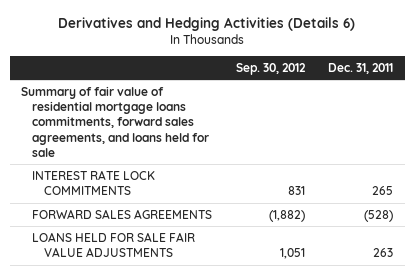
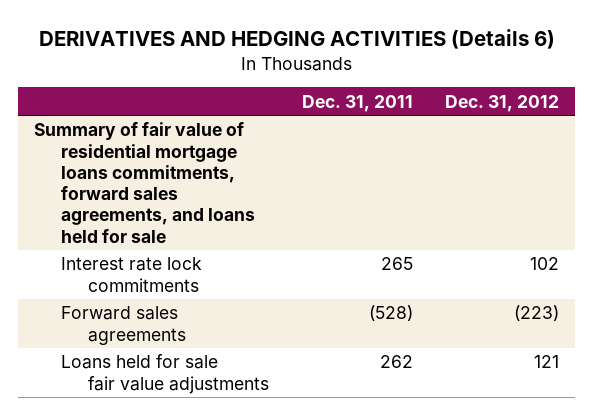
[58,17,356,32] Derivatives and Hedging Activities (Details 6) -> [38,28,555,49] DERIVATIVES AND HEDGING ACTIVITIES (Details 6)
[235,62,306,75] Sep. 30, 2012 -> none
none -> [444,94,559,112] Dec. 31, 2012
[32,169,156,196] INTEREST RATE LOCK COMMITMENTS -> [61,257,203,292] Interest rate lock commitments
[32,208,213,219] FORWARD SALES AGREEMENTS -> [61,306,187,345] Forward sales agreements
[32,231,196,258] LOANS HELD FOR SALE FAIR VALUE ADJUSTMENTS -> [61,354,270,394] Loans held for sale fair value adjustments
[372,248,393,258] 263 -> [379,355,413,369] 262

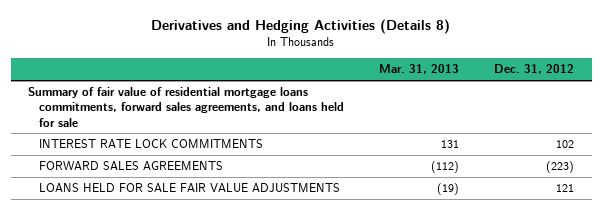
[38,28,555,49] DERIVATIVES AND HEDGING ACTIVITIES (Details 6) -> [151,18,451,34] Derivatives and Hedging Activities (Details 8)
[301,94,413,112] Dec. 31, 2011 -> none
none -> [378,64,459,75] Mar. 31, 2013
[61,257,203,292] Interest rate lock commitments -> [38,139,263,150] INTEREST RATE LOCK COMMITMENTS
[61,306,187,345] Forward sales agreements -> [38,161,223,172] FORWARD SALES AGREEMENTS
[61,354,270,394] Loans held for sale fair value adjustments -> [38,183,340,194] LOANS HELD FOR SALE FAIR VALUE ADJUSTMENTS

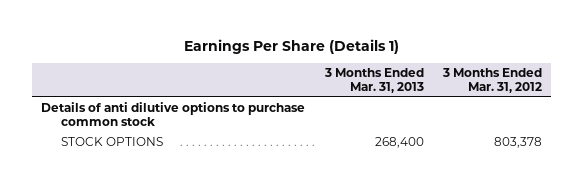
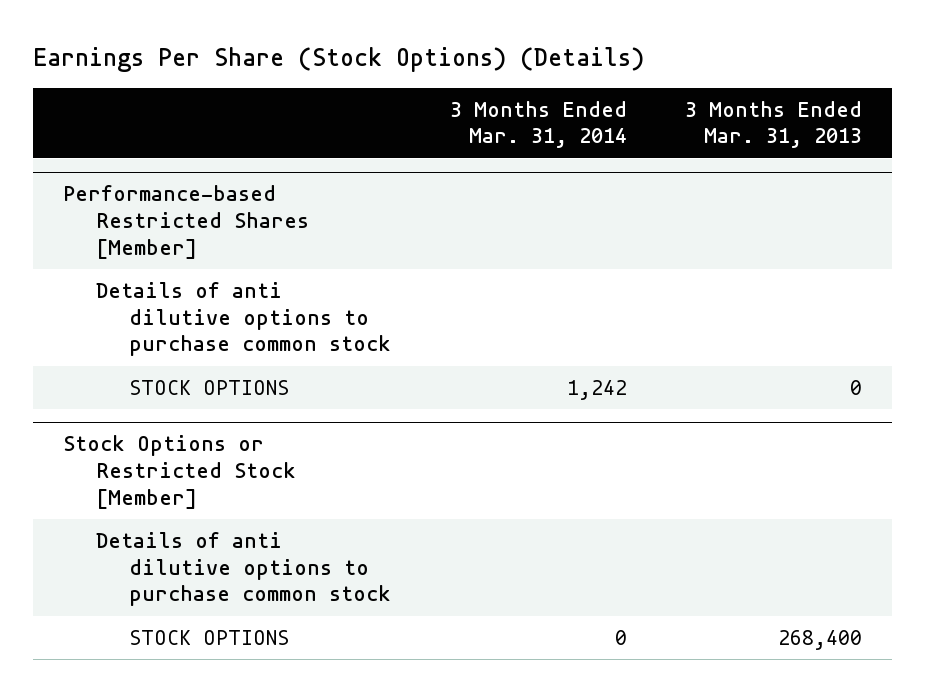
[183,38,399,54] Earnings Per Share (Details 1) -> [33,47,645,73] Earnings Per Share (Stock Options) (Details)
[441,67,542,94] 3 Months Ended Mar. 31, 2012 -> none
none -> [449,100,627,149] 3 Months Ended Mar. 31, 2014
none -> [62,185,309,259] Performance-based Restricted Shares [Member]
none -> [129,379,290,395] STOCK OPTIONS
none -> [62,435,296,509] Stock Options or Restricted Stock [Member]
none -> [95,531,392,607] Details of anti dilutive options to purchase common stock

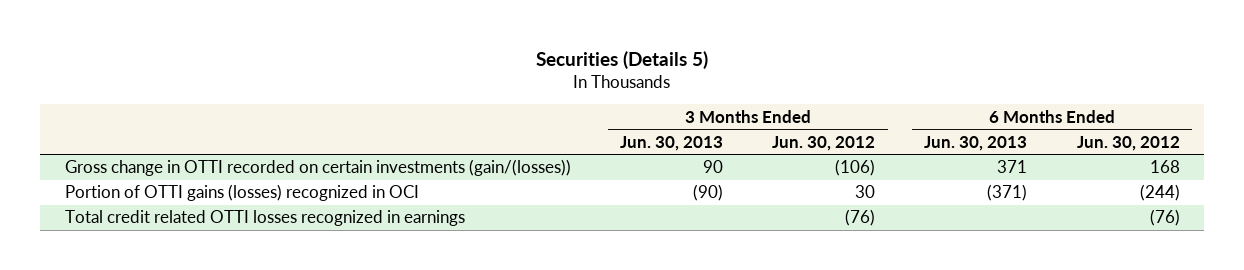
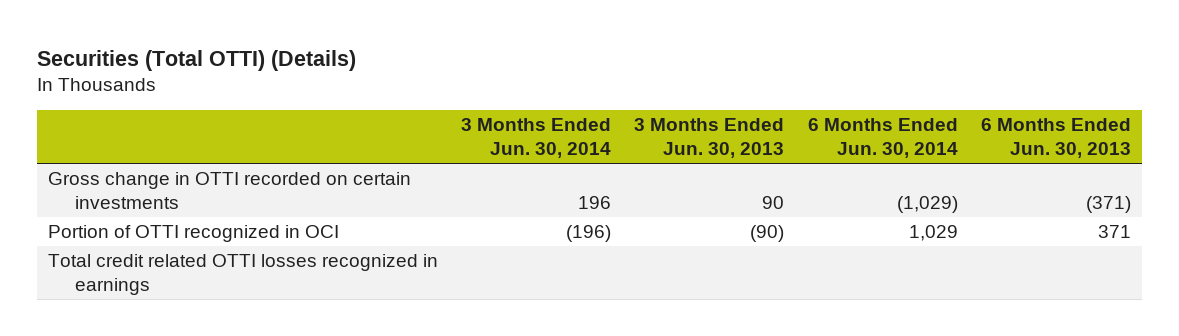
[536,50,709,69] Securities (Details 5) -> [36,49,356,71] Securities (Total OTTI) (Details)
[772,135,876,151] Jun. 30, 2012 -> none
[1076,135,1180,151] Jun. 30, 2012 -> none
none -> [461,118,612,159] 3 Months Ended Jun. 30, 2014
none -> [807,118,958,159] 6 Months Ended Jun. 30, 2014
[64,159,571,177] Gross change in OTTI recorded on certain investments (gain/(losses)) -> [48,172,412,209] Gross change in OTTI recorded on certain investments
[997,160,1028,174] 371 -> [1085,195,1131,213] (371)
[64,184,419,202] Portion of OTTI gains (losses) recognized in OCI -> [48,225,340,243] Portion of OTTI recognized in OCI
[987,184,1028,202] (371) -> [1097,225,1131,239] 371

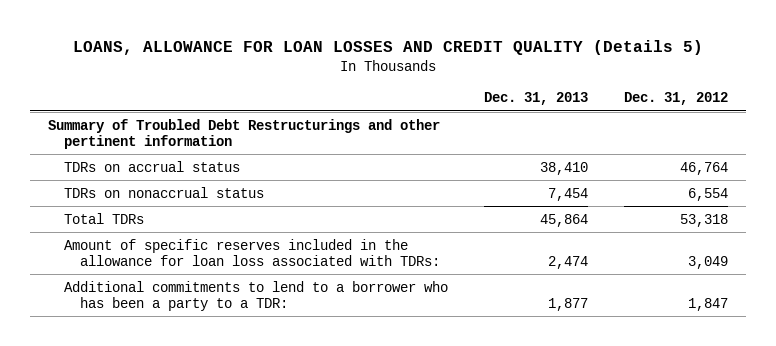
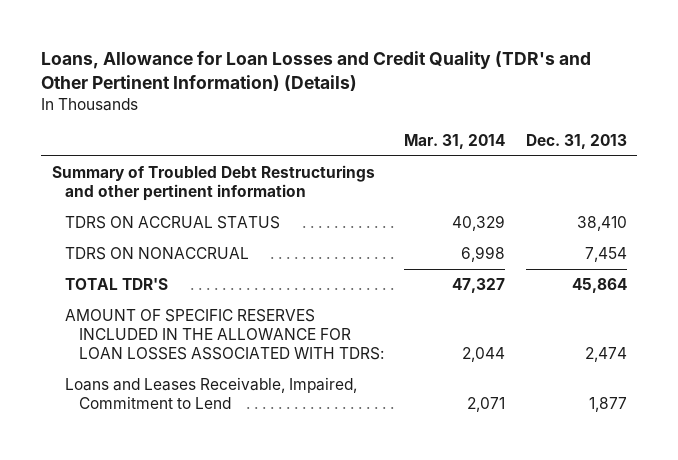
[72,39,703,55] LOANS, ALLOWANCE FOR LOAN LOSSES AND CREDIT QUALITY (Details 5) -> [41,51,592,91] Loans, Allowance for Loan Losses and Credit Quality (TDR's and Other Pertinent Information) (Details)
[623,92,728,106] Dec. 31, 2012 -> none
none -> [404,133,506,149] Mar. 31, 2014
[64,160,241,172] TDRs on accrual status -> [65,215,281,229] TDRS ON ACCRUAL STATUS
[64,186,265,198] TDRs on nonaccrual status -> [65,246,250,260] TDRS ON NONACCRUAL
[64,212,145,224] Total TDRs -> [65,277,169,290] TOTAL TDR'S
[64,238,440,266] Amount of specific reserves included in the allowance for loan loss associated with TDRs: -> [65,308,384,360] AMOUNT OF SPECIFIC RESERVES INCLUDED IN THE ALLOWANCE FOR LOAN LOSSES ASSOCIATED WITH TDRS:
[64,280,449,311] Additional commitments to lend to a borrower who has been a party to a TDR: -> [65,376,358,409] Loans and Leases Receivable, Impaired, Commitment to Lend

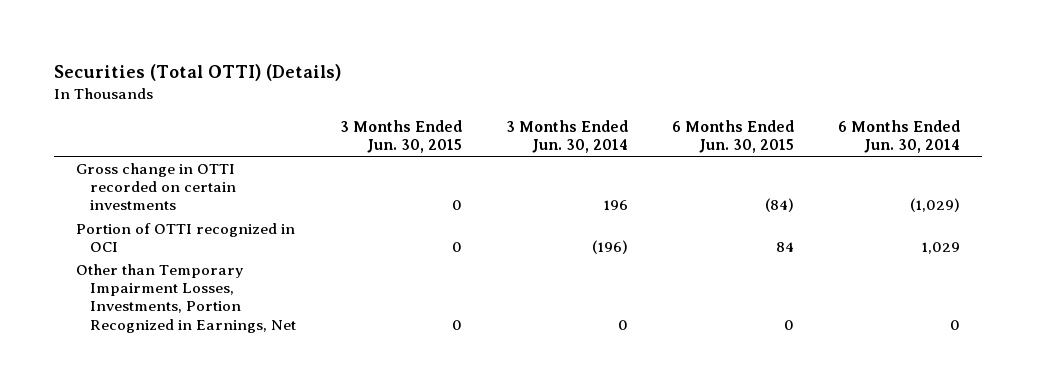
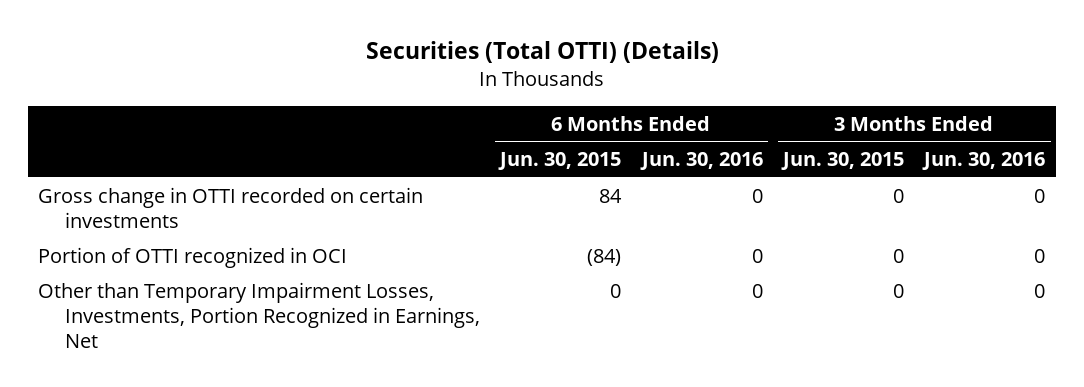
[506,119,629,154] 3 Months Ended Jun. 30, 2014 -> none
[838,119,961,154] 6 Months Ended Jun. 30, 2014 -> none
none -> [639,152,763,171] Jun. 30, 2016
none -> [922,152,1046,171] Jun. 30, 2016
[765,198,795,213] (84) -> [599,188,623,203] 84
[776,242,795,253] 84 -> [587,248,622,266] (84)

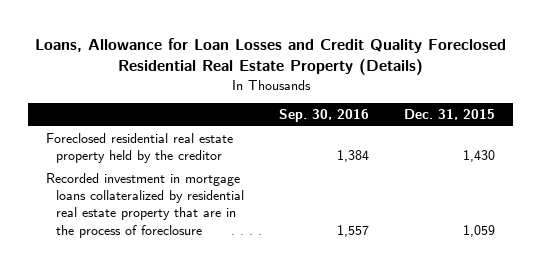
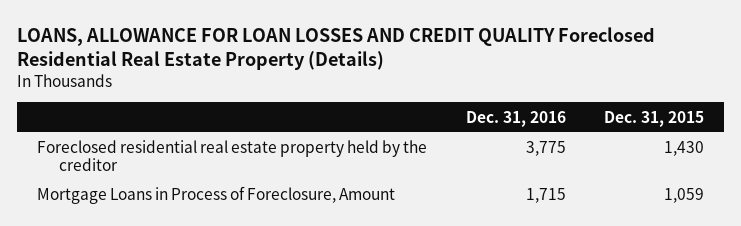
[34,37,506,75] Loans, Allowance for Loan Losses and Credit Quality Foreclosed Residential Real Estate Property (Details) -> [17,26,656,70] LOANS, ALLOWANCE FOR LOAN LOSSES AND CREDIT QUALITY Foreclosed Residential Real Estate Property (Details)
[279,109,370,123] Sep. 30, 2016 -> none
none -> [465,110,566,127] Dec. 31, 2016
[45,172,245,238] Recorded investment in mortgage loans collateralized by residential real estate property that are in the process of foreclosure -> [36,186,395,205] Mortgage Loans in Process of Foreclosure, Amount

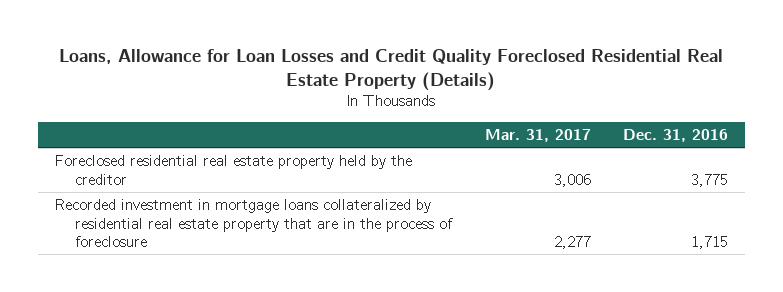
[17,26,656,70] LOANS, ALLOWANCE FOR LOAN LOSSES AND CREDIT QUALITY Foreclosed Residential Real Estate Property (Details) -> [59,48,724,91] Loans, Allowance for Loan Losses and Credit Quality Foreclosed Residential Real Estate Property (Details)
[604,110,705,127] Dec. 31, 2015 -> none
none -> [484,128,591,142] Mar. 31, 2017
[36,186,395,205] Mortgage Loans in Process of Foreclosure, Amount -> [54,199,453,248] Recorded investment in mortgage loans collateralized by residential real estate property that are in the process of foreclosure

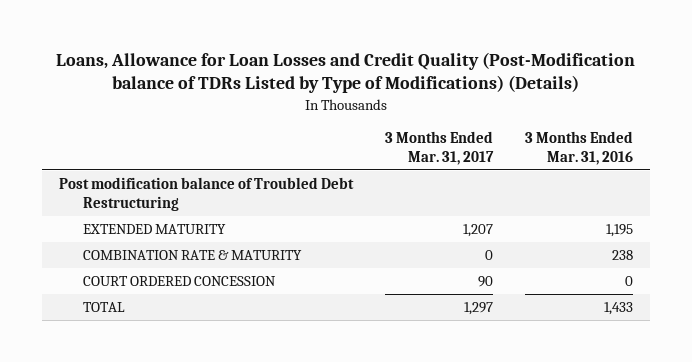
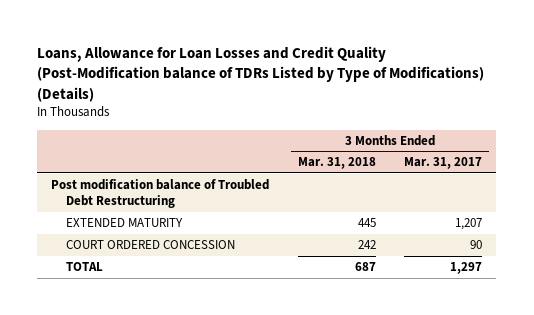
[525,130,634,165] 3 Months Ended Mar. 31, 2016 -> none
none -> [297,157,376,170] Mar. 31, 2018
[82,250,302,261] COMBINATION RATE & MATURITY -> none

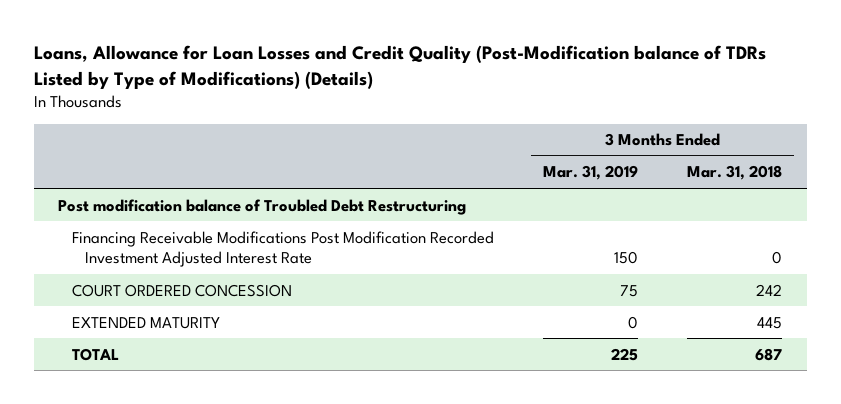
[404,157,483,170] Mar. 31, 2017 -> none
none -> [542,165,638,181] Mar. 31, 2019
none -> [71,230,494,268] Financing Receivable Modifications Post Modification Recorded Investment Adjusted Interest Rate
[65,218,183,228] EXTENDED MATURITY -> [71,316,220,329] EXTENDED MATURITY

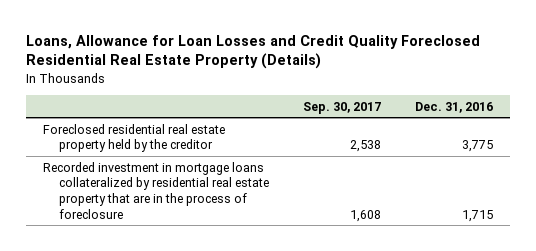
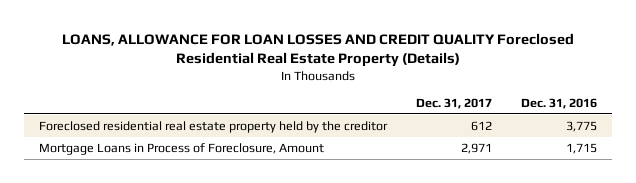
[26,34,481,70] Loans, Allowance for Loan Losses and Credit Quality Foreclosed Residential Real Estate Property (Details) -> [62,32,575,67] LOANS, ALLOWANCE FOR LOAN LOSSES AND CREDIT QUALITY Foreclosed Residential Real Estate Property (Details)
[303,101,382,114] Sep. 30, 2017 -> none
none -> [416,97,493,109] Dec. 31, 2017
[43,161,270,219] Recorded investment in mortgage loans collateralized by residential real estate property that are in the process of foreclosure -> [39,142,325,155] Mortgage Loans in Process of Foreclosure, Amount

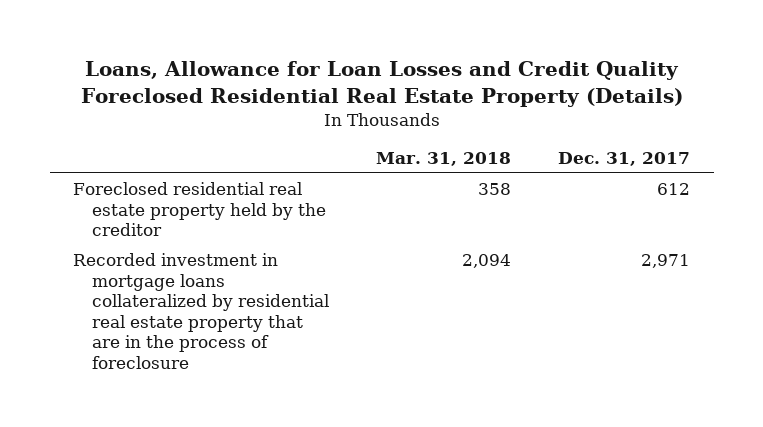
[62,32,575,67] LOANS, ALLOWANCE FOR LOAN LOSSES AND CREDIT QUALITY Foreclosed Residential Real Estate Property (Details) -> [80,61,683,107] Loans, Allowance for Loan Losses and Credit Quality Foreclosed Residential Real Estate Property (Details)
[521,97,598,109] Dec. 31, 2016 -> none
none -> [376,152,512,167] Mar. 31, 2018
[39,142,325,155] Mortgage Loans in Process of Foreclosure, Amount -> [73,253,330,369] Recorded investment in mortgage loans collateralized by residential real estate property that are in the process of foreclosure

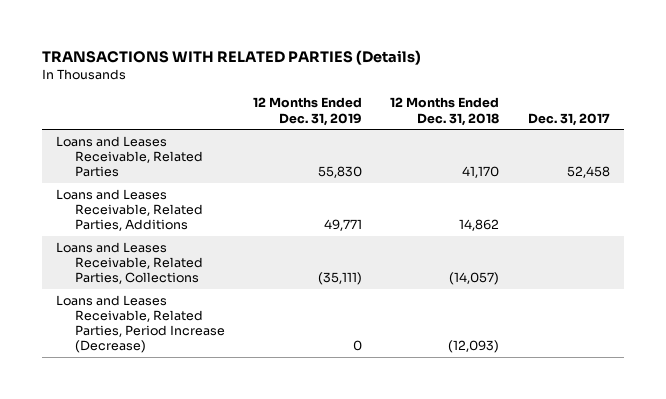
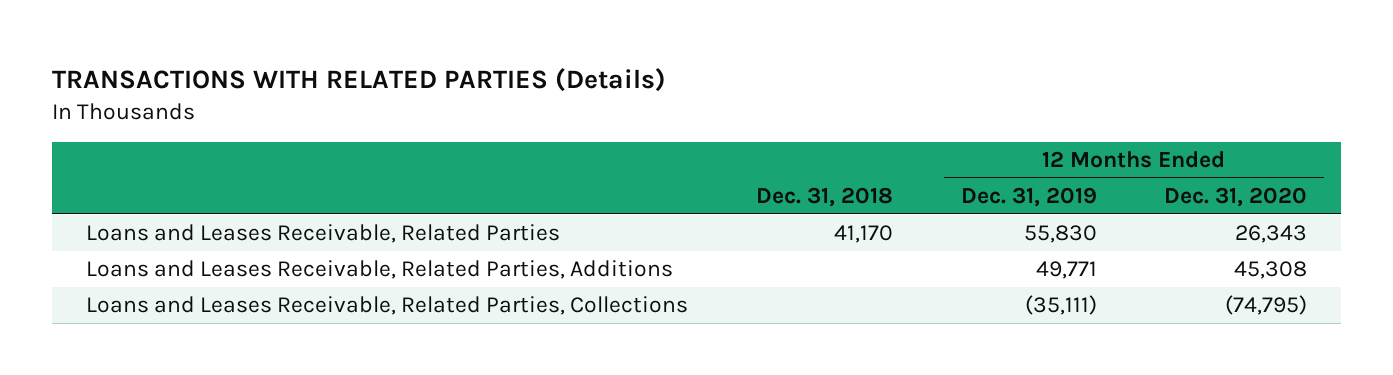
[390,97,500,126] 12 Months Ended Dec. 31, 2018 -> none
[527,112,610,126] Dec. 31, 2017 -> none
none -> [755,186,893,207] Dec. 31, 2018
none -> [1164,186,1308,207] Dec. 31, 2020
[56,294,226,354] Loans and Leases Receivable, Related Parties, Period Increase (Decrease) -> none

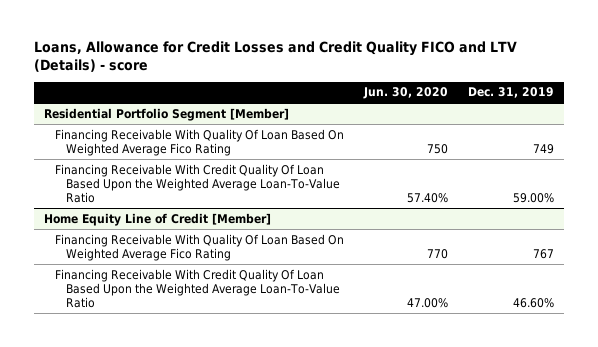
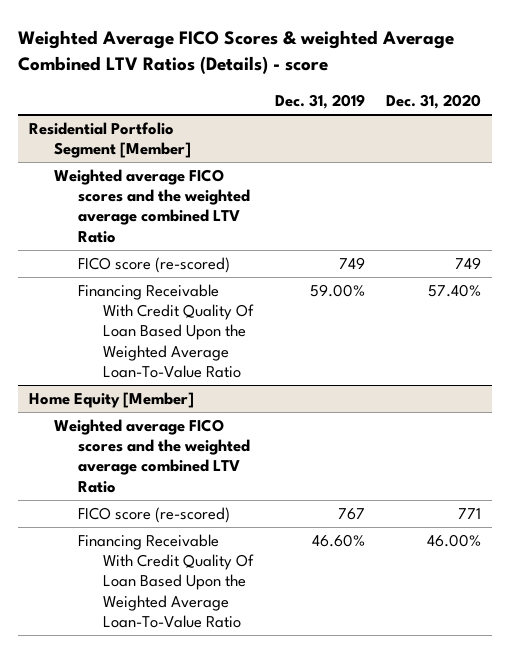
[33,40,517,72] Loans, Allowance for Credit Losses and Credit Quality FICO and LTV (Details) - score -> [18,30,455,74] Weighted Average FICO Scores & weighted Average Combined LTV Ratios (Details) - score
[363,87,449,100] Jun. 30, 2020 -> none
none -> [386,93,482,109] Dec. 31, 2020
none -> [53,169,251,243] Weighted average FICO scores and the weighted average combined LTV Ratio
[54,128,344,156] Financing Receivable With Quality Of Loan Based On Weighted Average Fico Rating -> [78,257,231,274] FICO score (re-scored)
[43,212,271,226] Home Equity Line of Credit [Member] -> [28,392,194,409] Home Equity [Member]
none -> [53,419,251,493] Weighted average FICO scores and the weighted average combined LTV Ratio
[54,233,344,261] Financing Receivable With Quality Of Loan Based On Weighted Average Fico Rating -> [78,507,231,524] FICO score (re-scored)

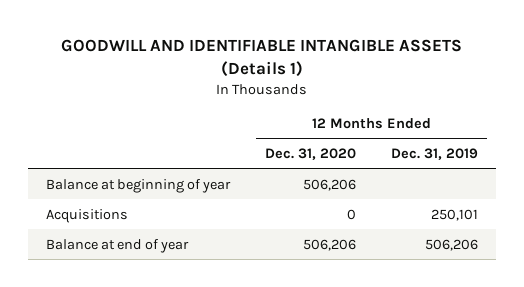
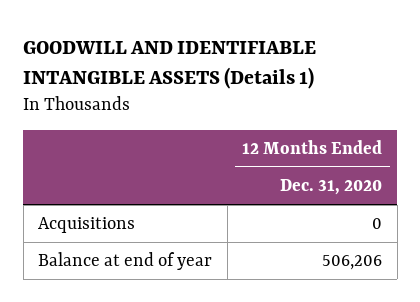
[391,148,479,161] Dec. 31, 2019 -> none
[46,178,232,193] Balance at beginning of year -> none

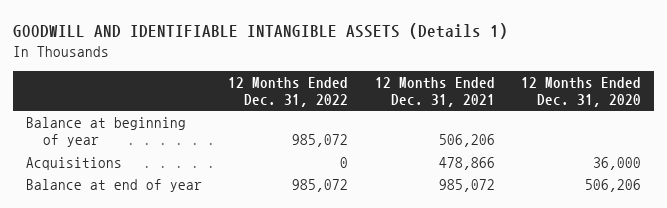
none -> [228,76,349,108] 12 Months Ended Dec. 31, 2022
none -> [374,76,495,108] 12 Months Ended Dec. 31, 2021
none -> [25,116,186,148] Balance at beginning of year
[372,218,383,230] 0 -> [593,156,642,170] 36,000

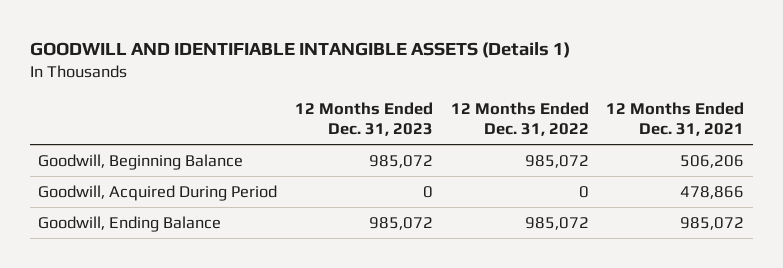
[521,76,642,108] 12 Months Ended Dec. 31, 2020 -> none
none -> [294,101,433,137] 12 Months Ended Dec. 31, 2023
[25,116,186,148] Balance at beginning of year -> [38,153,244,170] Goodwill, Beginning Balance
[25,156,122,170] Acquisitions -> [38,184,278,201] Goodwill, Acquired During Period
[25,178,202,192] Balance at end of year -> [38,215,222,232] Goodwill, Ending Balance

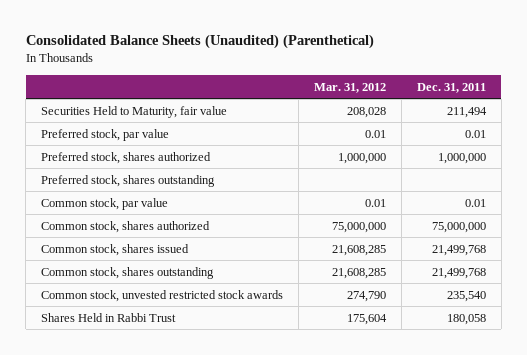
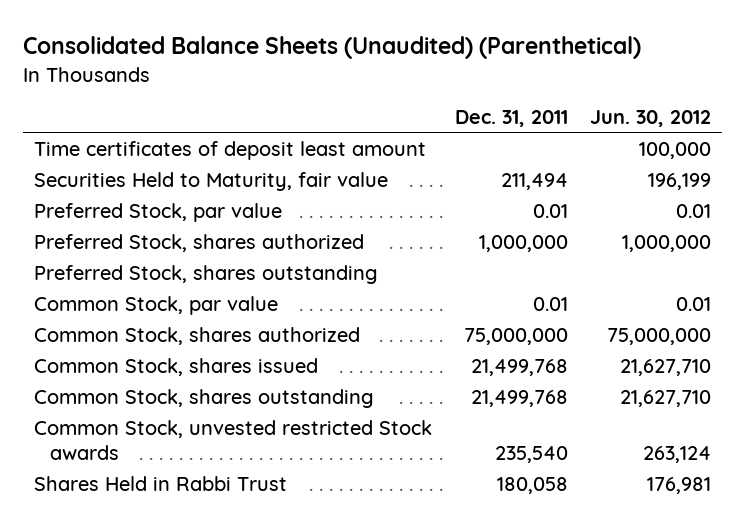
[314,82,387,93] Mar. 31, 2012 -> none
none -> [589,110,711,128] Jun. 30, 2012
none -> [34,140,427,160] Time certificates of deposit least amount
[41,128,170,141] Preferred stock, par value -> [34,202,283,222] Preferred Stock, par value
[41,151,212,164] Preferred stock, shares authorized -> [34,233,365,252] Preferred Stock, shares authorized
[41,174,216,187] Preferred stock, shares outstanding -> [34,264,379,284] Preferred Stock, shares outstanding
[41,197,169,210] Common stock, par value -> [34,295,279,315] Common Stock, par value
[41,220,211,233] Common stock, shares authorized -> [34,326,361,345] Common Stock, shares authorized
[41,243,190,256] Common stock, shares issued -> [34,357,319,376] Common Stock, shares issued
[41,266,215,279] Common stock, shares outstanding -> [34,388,375,408] Common Stock, shares outstanding
[41,289,284,302] Common stock, unvested restricted stock awards -> [34,419,433,460] Common Stock, unvested restricted Stock awards

